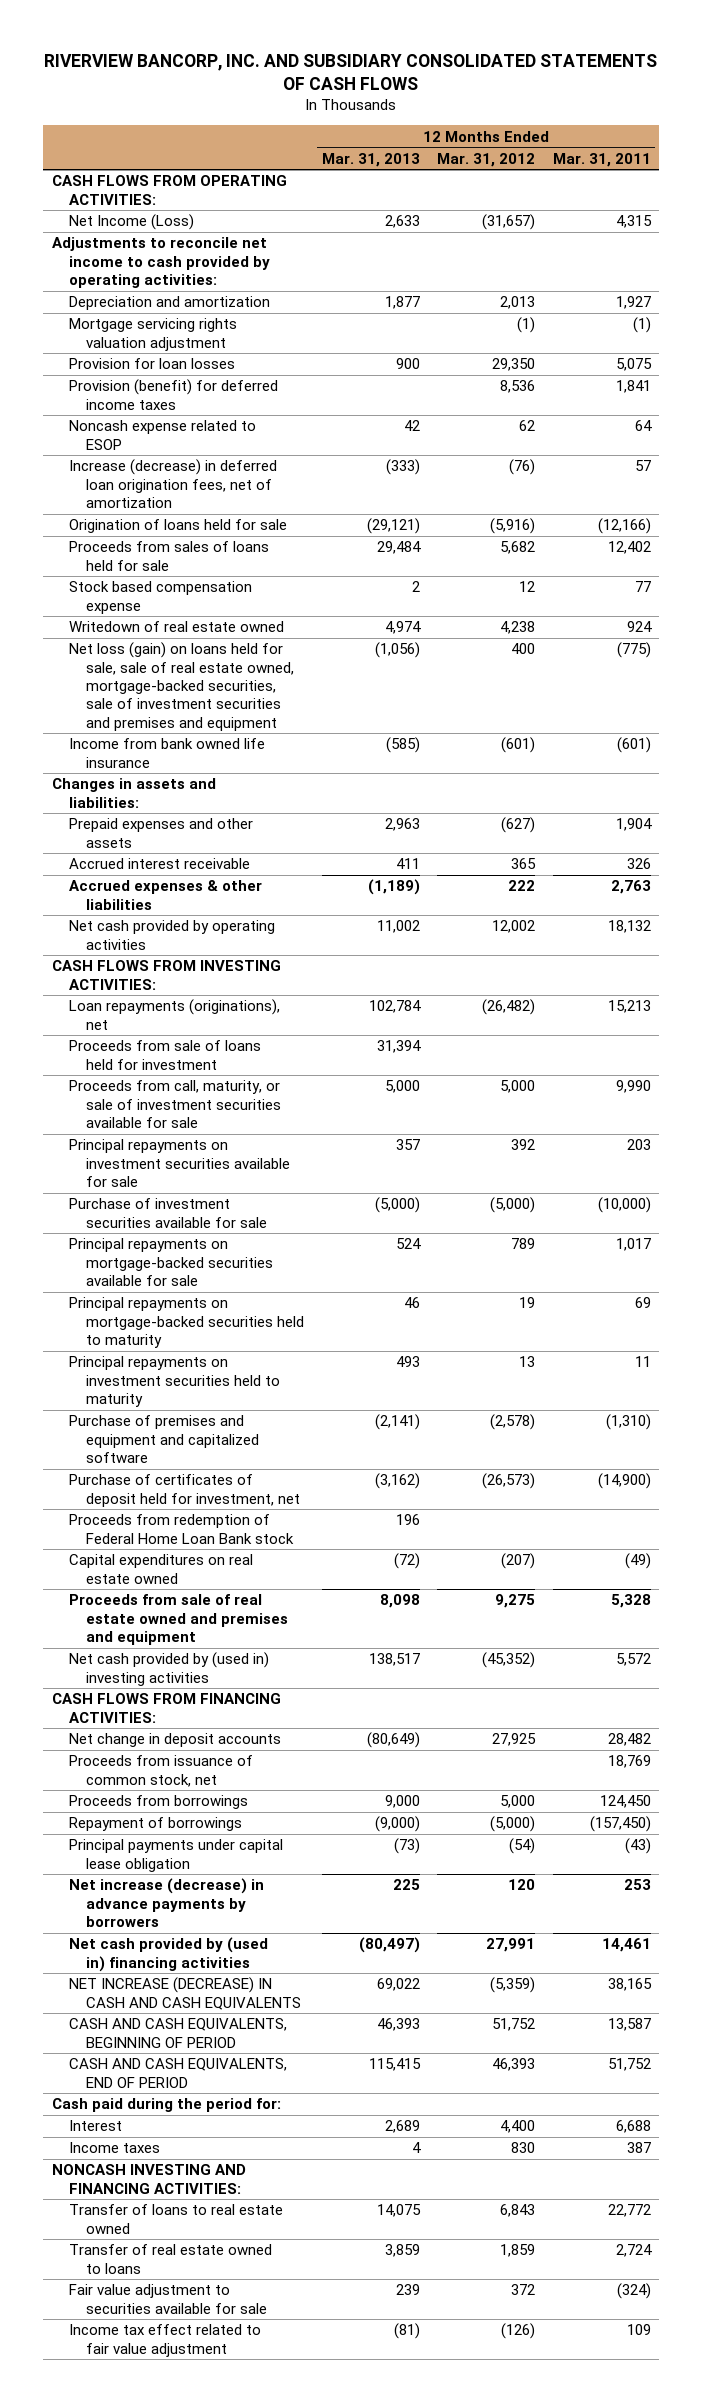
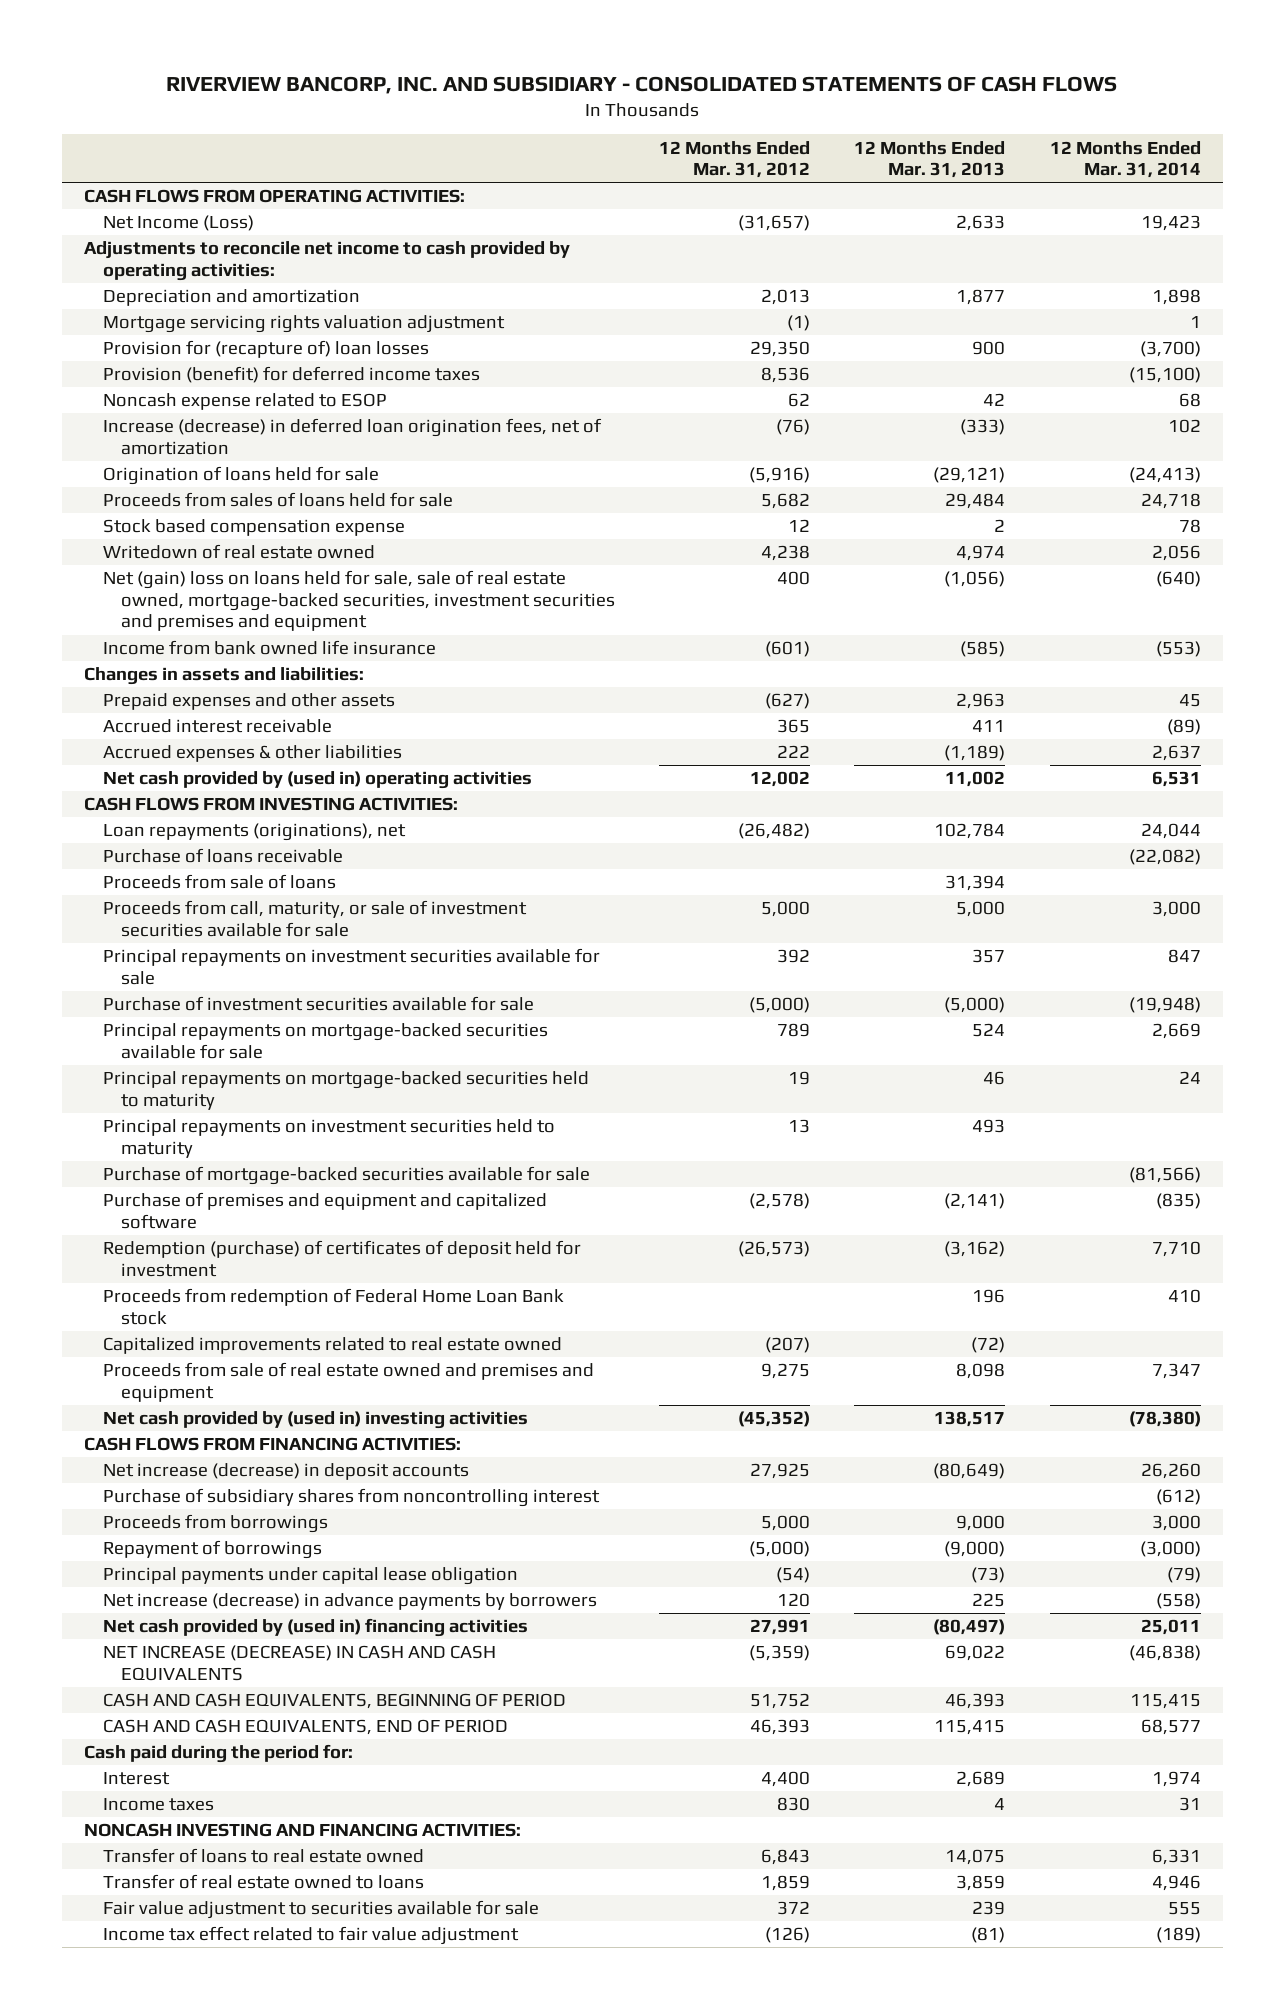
[44,53,658,91] RIVERVIEW BANCORP, INC. AND SUBSIDIARY CONSOLIDATED STATEMENTS OF CASH FLOWS -> [166,75,1118,94] RIVERVIEW BANCORP, INC. AND SUBSIDIARY - CONSOLIDATED STATEMENTS OF CASH FLOWS
[552,152,651,167] Mar. 31, 2011 -> none
none -> [1049,140,1201,179] 12 Months Ended Mar. 31, 2014
[69,358,236,370] Provision for loan losses -> [102,340,429,359] Provision for (recapture of) loan losses
[69,642,295,731] Net loss (gain) on loans held for sale, sale of real estate owned, mortgage-backed securities, sale of investment securities and premises and equipment -> [102,570,616,632] Net (gain) loss on loans held for sale, sale of real estate owned, mortgage-backed securities, investment securities and premises and equipment
[69,920,276,950] Net cash provided by operating activities -> [102,771,532,790] Net cash provided by (used in) operating activities
none -> [102,848,343,864] Purchase of loans receivable
[69,1040,262,1070] Proceeds from sale of loans held for investment -> [102,874,336,890] Proceeds from sale of loans
none -> [102,1166,590,1186] Purchase of mortgage-backed securities available for sale
[69,1474,301,1507] Purchase of certificates of deposit held for investment, net -> [102,1240,581,1277] Redemption (purchase) of certificates of deposit held for investment
[69,1554,254,1584] Capital expenditures on real estate owned -> [102,1337,562,1355] Capitalized improvements related to real estate owned
[69,1755,254,1787] Proceeds from issuance of common stock, net -> none
[69,1733,282,1748] Net change in deposit accounts -> [102,1463,469,1481] Net increase (decrease) in deposit accounts
none -> [102,1488,600,1508] Purchase of subsidiary shares from noncontrolling interest

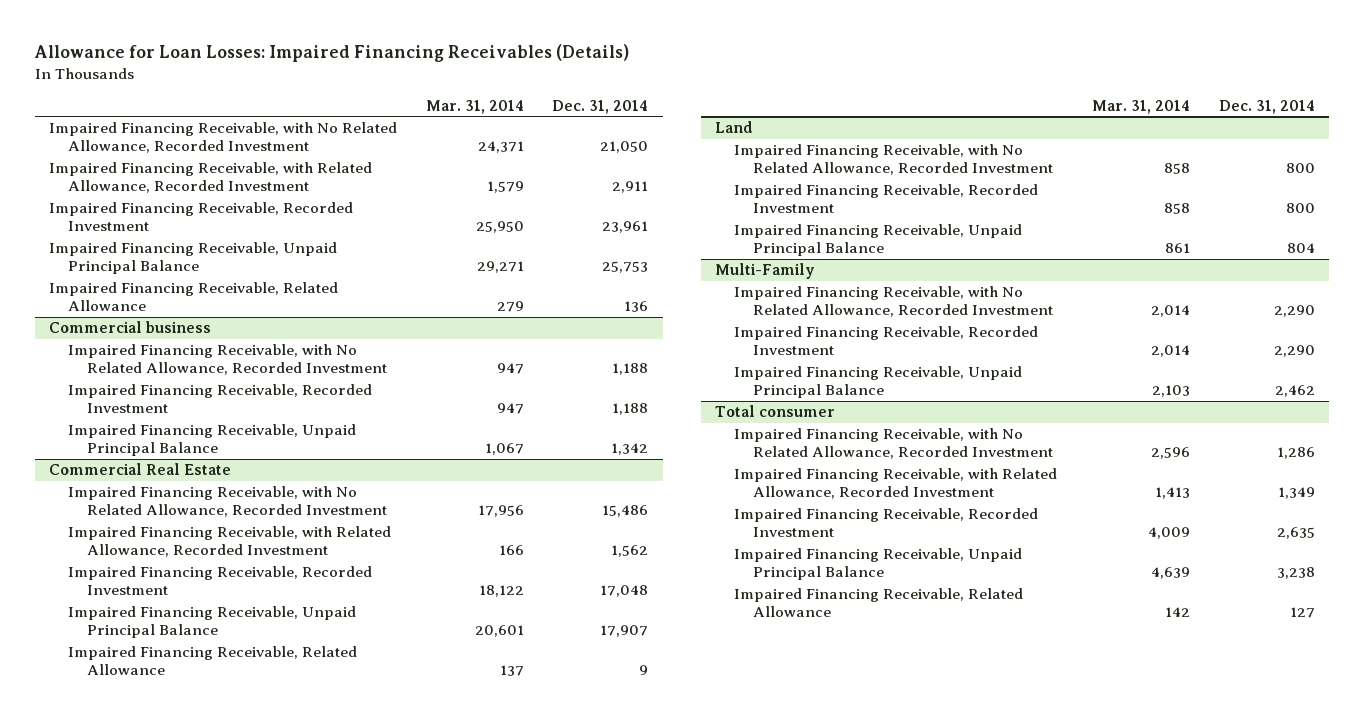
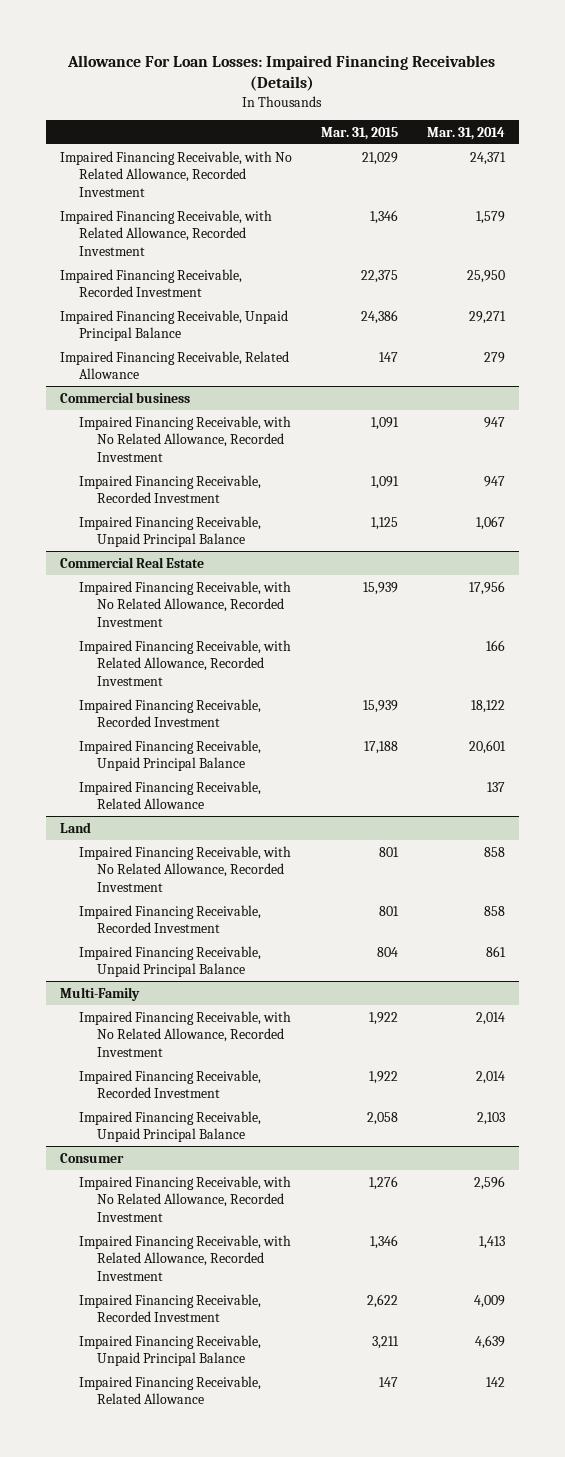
[33,44,629,63] Allowance for Loan Losses: Impaired Financing Receivables (Details) -> [67,55,496,92] Allowance For Loan Losses: Impaired Financing Receivables (Details)
[552,99,649,114] Dec. 31, 2014 -> none
none -> [320,126,398,140] Mar. 31, 2015
[715,405,836,418] Total consumer -> [60,1152,125,1163] Consumer

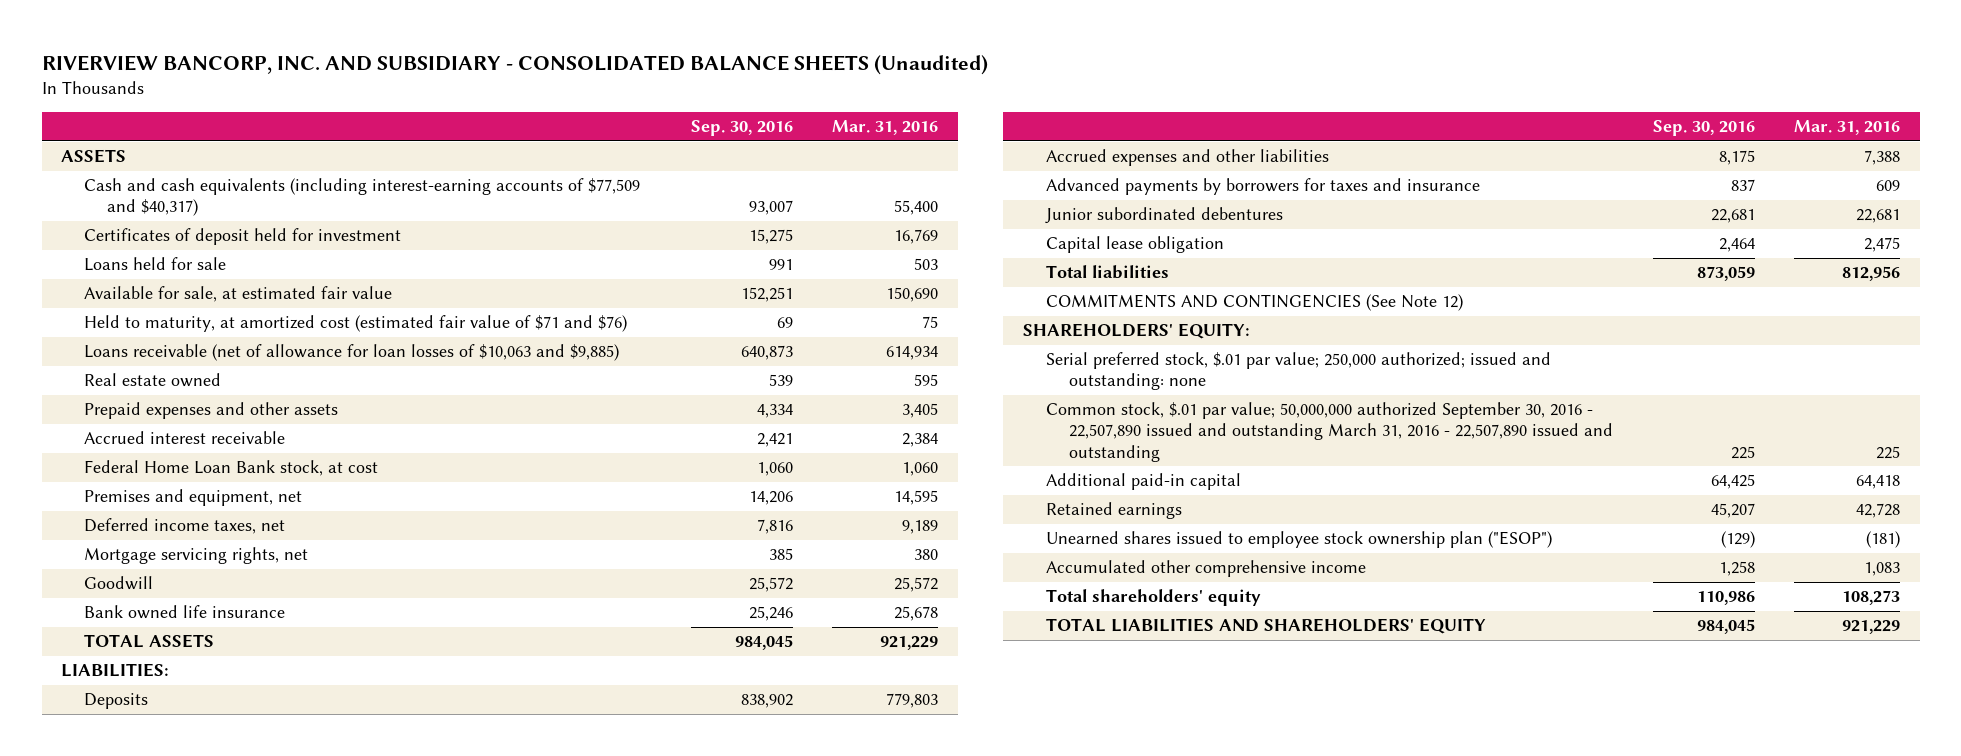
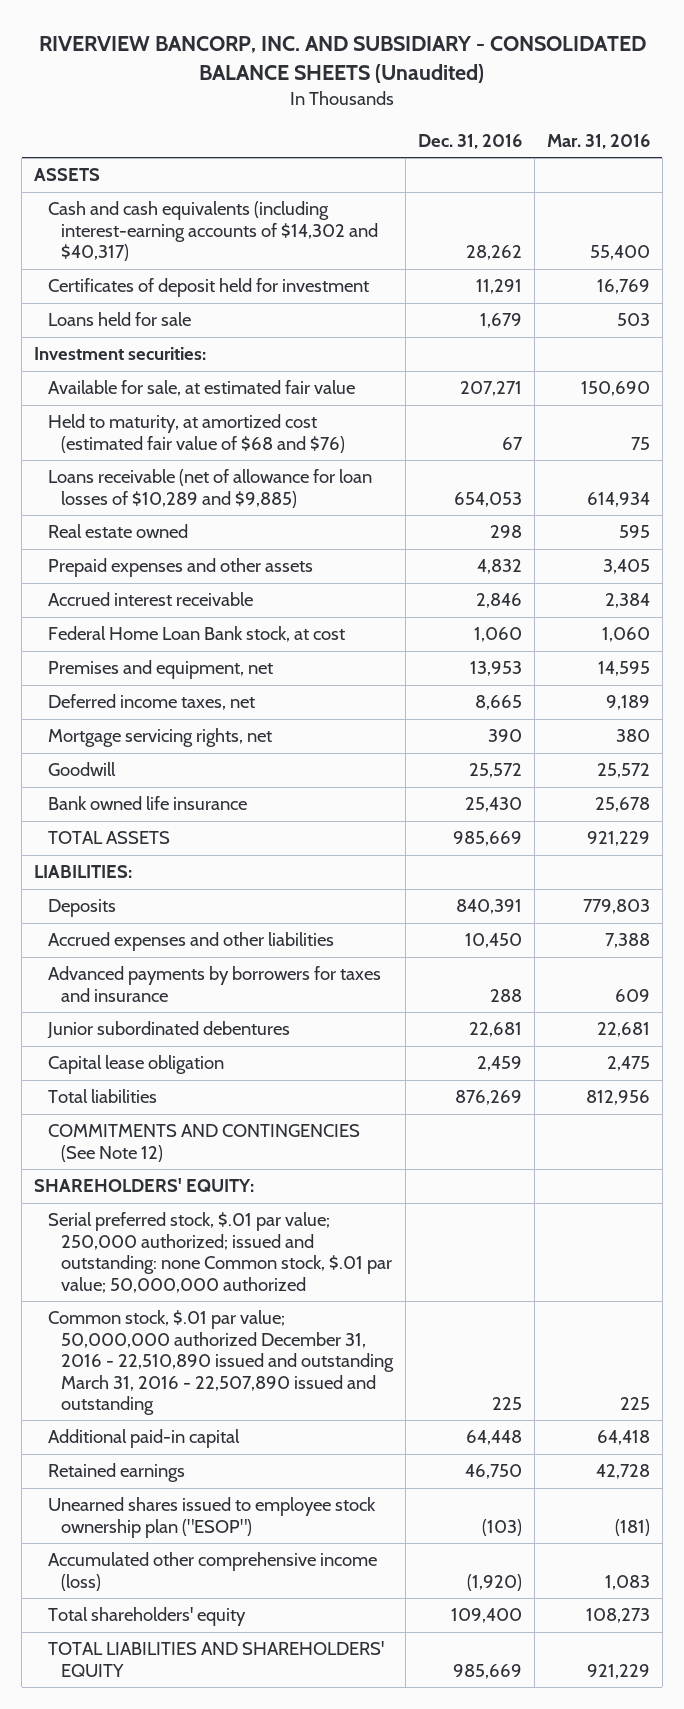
[690,120,793,137] Sep. 30, 2016 -> none
none -> [417,133,522,149] Dec. 31, 2016
[84,178,641,217] Cash and cash equivalents (including interest-earning accounts of $77,509 and $40,317) -> [47,201,378,262] Cash and cash equivalents (including interest-earning accounts of $14,302 and $40,317)
none -> [34,347,207,361] Investment securities:
[84,315,628,333] Held to maturity, at amortized cost (estimated fair value of $71 and $76) -> [47,414,345,453] Held to maturity, at amortized cost (estimated fair value of $68 and $76)
[84,344,620,362] Loans receivable (net of allowance for loan losses of $10,063 and $9,885) -> [47,469,372,508] Loans receivable (net of allowance for loan losses of $10,289 and $9,885)
[1046,352,1552,391] Serial preferred stock, $.01 par value; 250,000 authorized; issued and outstanding: none -> [47,1212,392,1293] Serial preferred stock, $.01 par value; 250,000 authorized; issued and outstanding: none Common stock, $.01 par value; 50,000,000 authorized
[1046,402,1613,462] Common stock, $.01 par value; 50,000,000 authorized September 30, 2016 - 22,507,890 issued and outstanding March 31, 2016 - 22,507,890 issued and outstanding -> [47,1310,394,1415] Common stock, $.01 par value; 50,000,000 authorized December 31, 2016 - 22,510,890 issued and outstanding March 31, 2016 - 22,507,890 issued and outstanding
[1046,560,1367,578] Accumulated other comprehensive income -> [47,1552,377,1591] Accumulated other comprehensive income (loss)

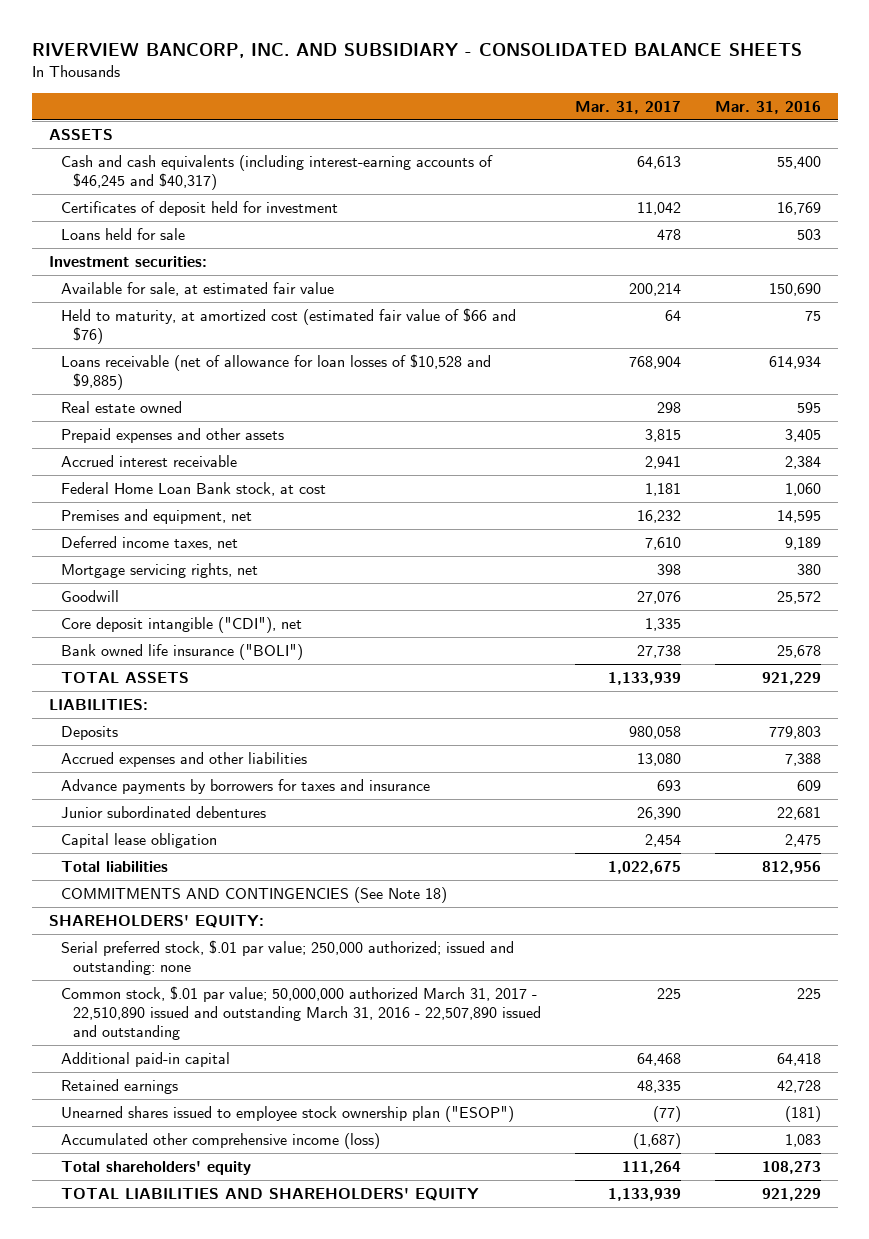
[39,35,647,83] RIVERVIEW BANCORP, INC. AND SUBSIDIARY - CONSOLIDATED BALANCE SHEETS (Unaudited) -> [31,42,802,58] RIVERVIEW BANCORP, INC. AND SUBSIDIARY - CONSOLIDATED BALANCE SHEETS
[417,133,522,149] Dec. 31, 2016 -> none
none -> [575,100,682,114] Mar. 31, 2017
[47,201,378,262] Cash and cash equivalents (including interest-earning accounts of $14,302 and $40,317) -> [60,155,493,191] Cash and cash equivalents (including interest-earning accounts of $46,245 and $40,317)
[47,414,345,453] Held to maturity, at amortized cost (estimated fair value of $68 and $76) -> [60,308,516,345] Held to maturity, at amortized cost (estimated fair value of $66 and $76)
[47,469,372,508] Loans receivable (net of allowance for loan losses of $10,289 and $9,885) -> [60,354,491,391] Loans receivable (net of allowance for loan losses of $10,528 and $9,885)
none -> [60,617,302,634] Core deposit intangible ("CDI"), net
[47,796,247,811] Bank owned life insurance -> [60,644,303,661] Bank owned life insurance ("BOLI")
[47,966,381,1002] Advanced payments by borrowers for taxes and insurance -> [60,779,430,795] Advance payments by borrowers for taxes and insurance
[47,1124,360,1162] COMMITMENTS AND CONTINGENCIES (See Note 12) -> [60,887,447,904] COMMITMENTS AND CONTINGENCIES (See Note 18)
[47,1212,392,1293] Serial preferred stock, $.01 par value; 250,000 authorized; issued and outstanding: none Common stock, $.01 par value; 50,000,000 authorized -> [60,940,514,976] Serial preferred stock, $.01 par value; 250,000 authorized; issued and outstanding: none
[47,1310,394,1415] Common stock, $.01 par value; 50,000,000 authorized December 31, 2016 - 22,510,890 issued and outstanding March 31, 2016 - 22,507,890 issued and outstanding -> [60,986,542,1041] Common stock, $.01 par value; 50,000,000 authorized March 31, 2017 - 22,510,890 issued and outstanding March 31, 2016 - 22,507,890 issued and outstanding

